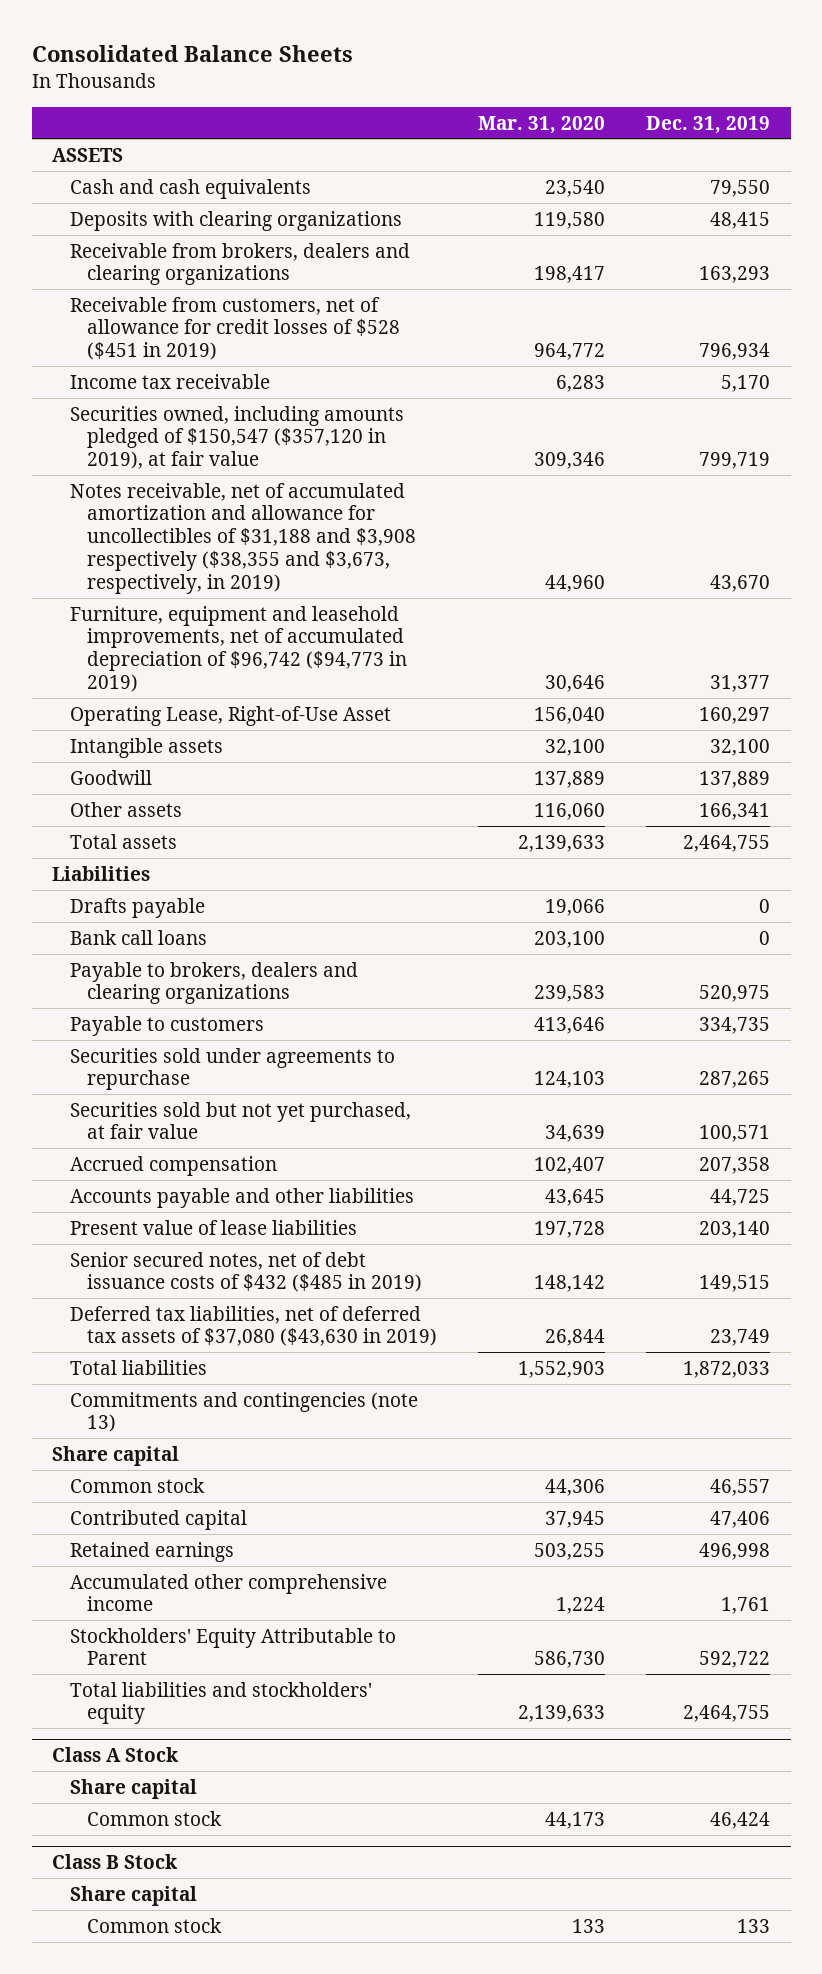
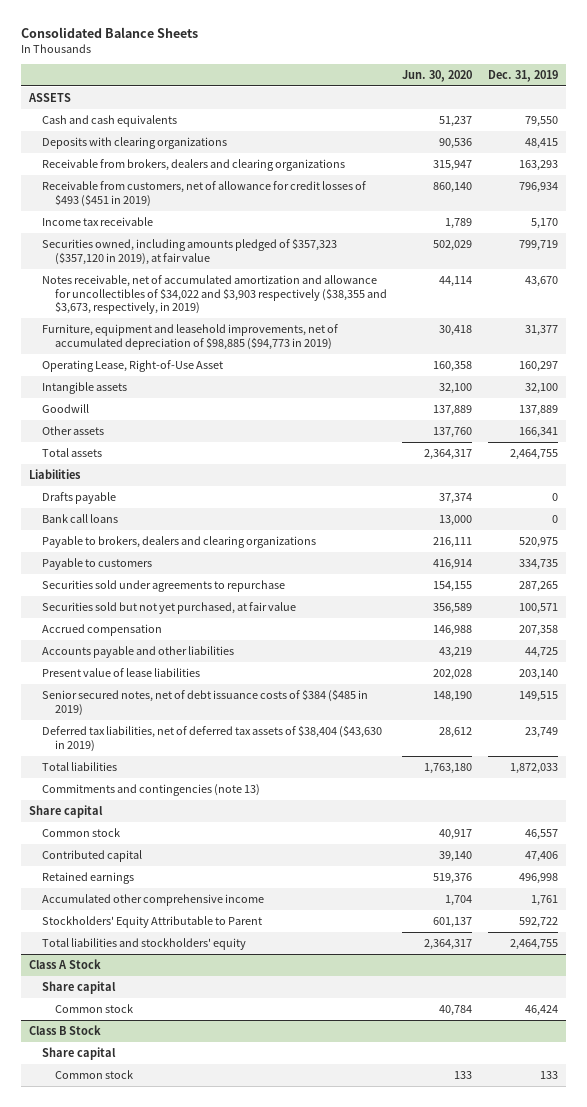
[478,115,606,134] Mar. 31, 2020 -> none
none -> [402,69,473,82] Jun. 30, 2020
[69,296,401,361] Receivable from customers, net of allowance for credit losses of $528 ($451 in 2019) -> [41,180,366,207] Receivable from customers, net of allowance for credit losses of $493 ($451 in 2019)
[69,405,404,470] Securities owned, including amounts pledged of $150,547 ($357,120 in 2019), at fair value -> [41,237,337,265] Securities owned, including amounts pledged of $357,323 ($357,120 in 2019), at fair value
[69,482,417,594] Notes receivable, net of accumulated amortization and allowance for uncollectibles of $31,188 and $3,908 respectively ($38,355 and $3,673, respectively, in 2019) -> [41,274,387,315] Notes receivable, net of accumulated amortization and allowance for uncollectibles of $34,022 and $3,903 respectively ($38,355 and $3,673, respectively, in 2019)
[69,605,408,692] Furniture, equipment and leasehold improvements, net of accumulated depreciation of $96,742 ($94,773 in 2019) -> [41,323,338,350] Furniture, equipment and leasehold improvements, net of accumulated depreciation of $98,885 ($94,773 in 2019)
[69,1251,423,1293] Senior secured notes, net of debt issuance costs of $432 ($485 in 2019) -> [41,688,368,716] Senior secured notes, net of debt issuance costs of $384 ($485 in 2019)
[69,1305,438,1347] Deferred tax liabilities, net of deferred tax assets of $37,080 ($43,630 in 2019) -> [41,724,382,752] Deferred tax liabilities, net of deferred tax assets of $38,404 ($43,630 in 2019)

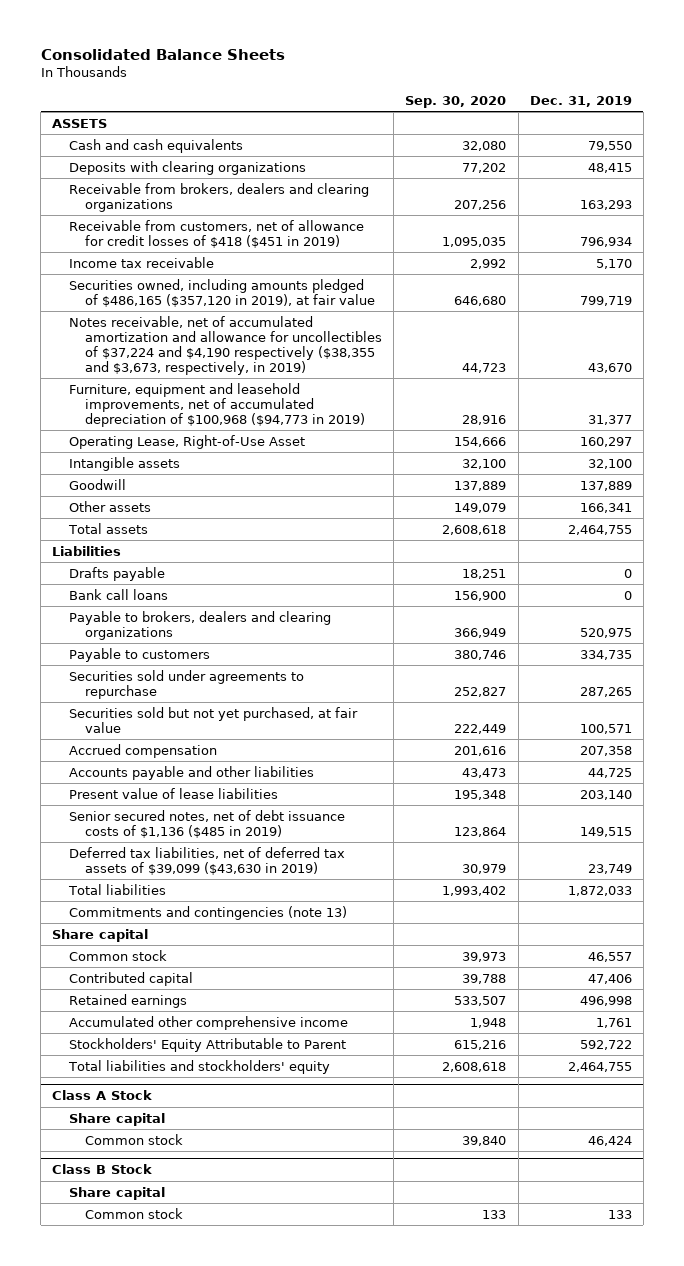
[402,69,473,82] Jun. 30, 2020 -> none
none -> [405,95,507,108] Sep. 30, 2020
[41,180,366,207] Receivable from customers, net of allowance for credit losses of $493 ($451 in 2019) -> [68,219,364,248] Receivable from customers, net of allowance for credit losses of $418 ($451 in 2019)
[41,237,337,265] Securities owned, including amounts pledged of $357,323 ($357,120 in 2019), at fair value -> [68,278,375,307] Securities owned, including amounts pledged of $486,165 ($357,120 in 2019), at fair value
[41,274,387,315] Notes receivable, net of accumulated amortization and allowance for uncollectibles of $34,022 and $3,903 respectively ($38,355 and $3,673, respectively, in 2019) -> [68,315,382,375] Notes receivable, net of accumulated amortization and allowance for uncollectibles of $37,224 and $4,190 respectively ($38,355 and $3,673, respectively, in 2019)
[41,323,338,350] Furniture, equipment and leasehold improvements, net of accumulated depreciation of $98,885 ($94,773 in 2019) -> [68,382,365,427] Furniture, equipment and leasehold improvements, net of accumulated depreciation of $100,968 ($94,773 in 2019)
[41,688,368,716] Senior secured notes, net of debt issuance costs of $384 ($485 in 2019) -> [68,809,345,838] Senior secured notes, net of debt issuance costs of $1,136 ($485 in 2019)
[41,724,382,752] Deferred tax liabilities, net of deferred tax assets of $38,404 ($43,630 in 2019) -> [68,846,345,875] Deferred tax liabilities, net of deferred tax assets of $39,099 ($43,630 in 2019)

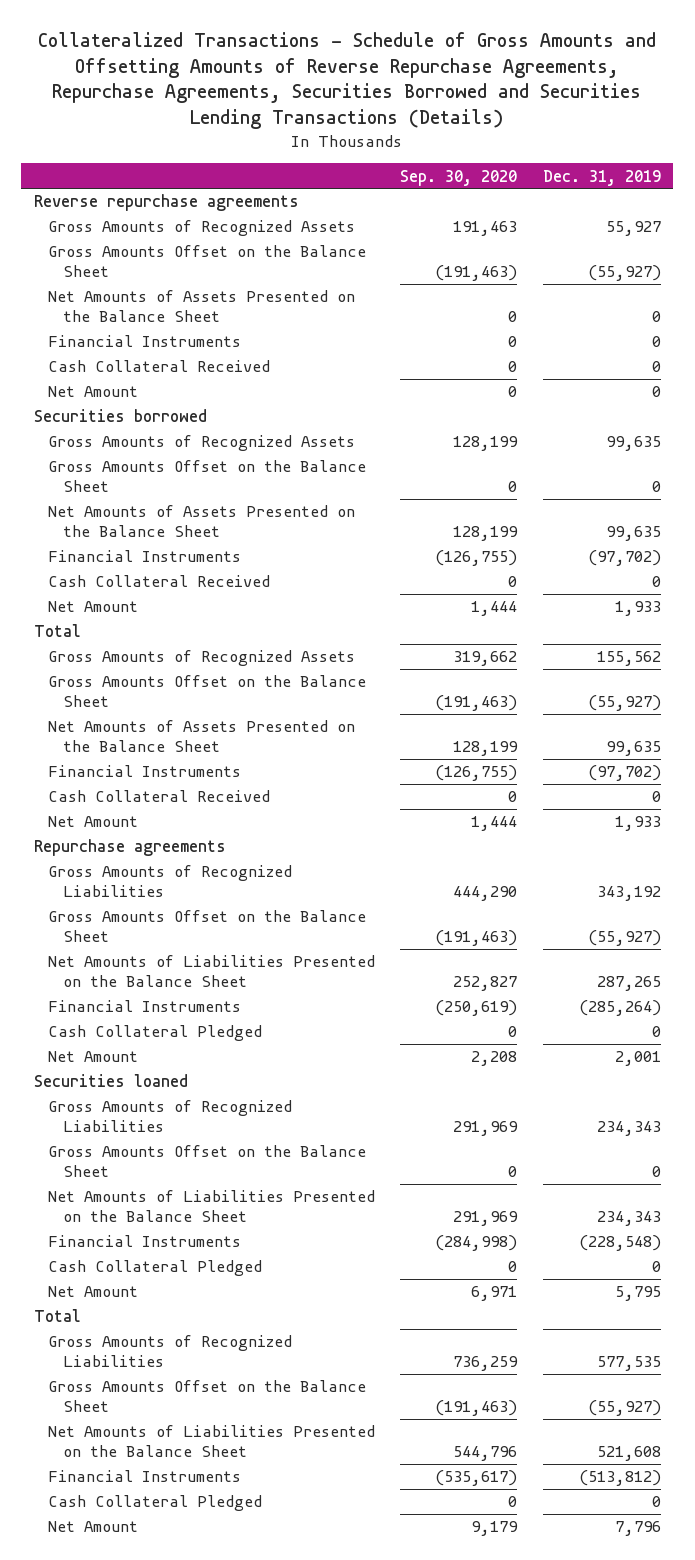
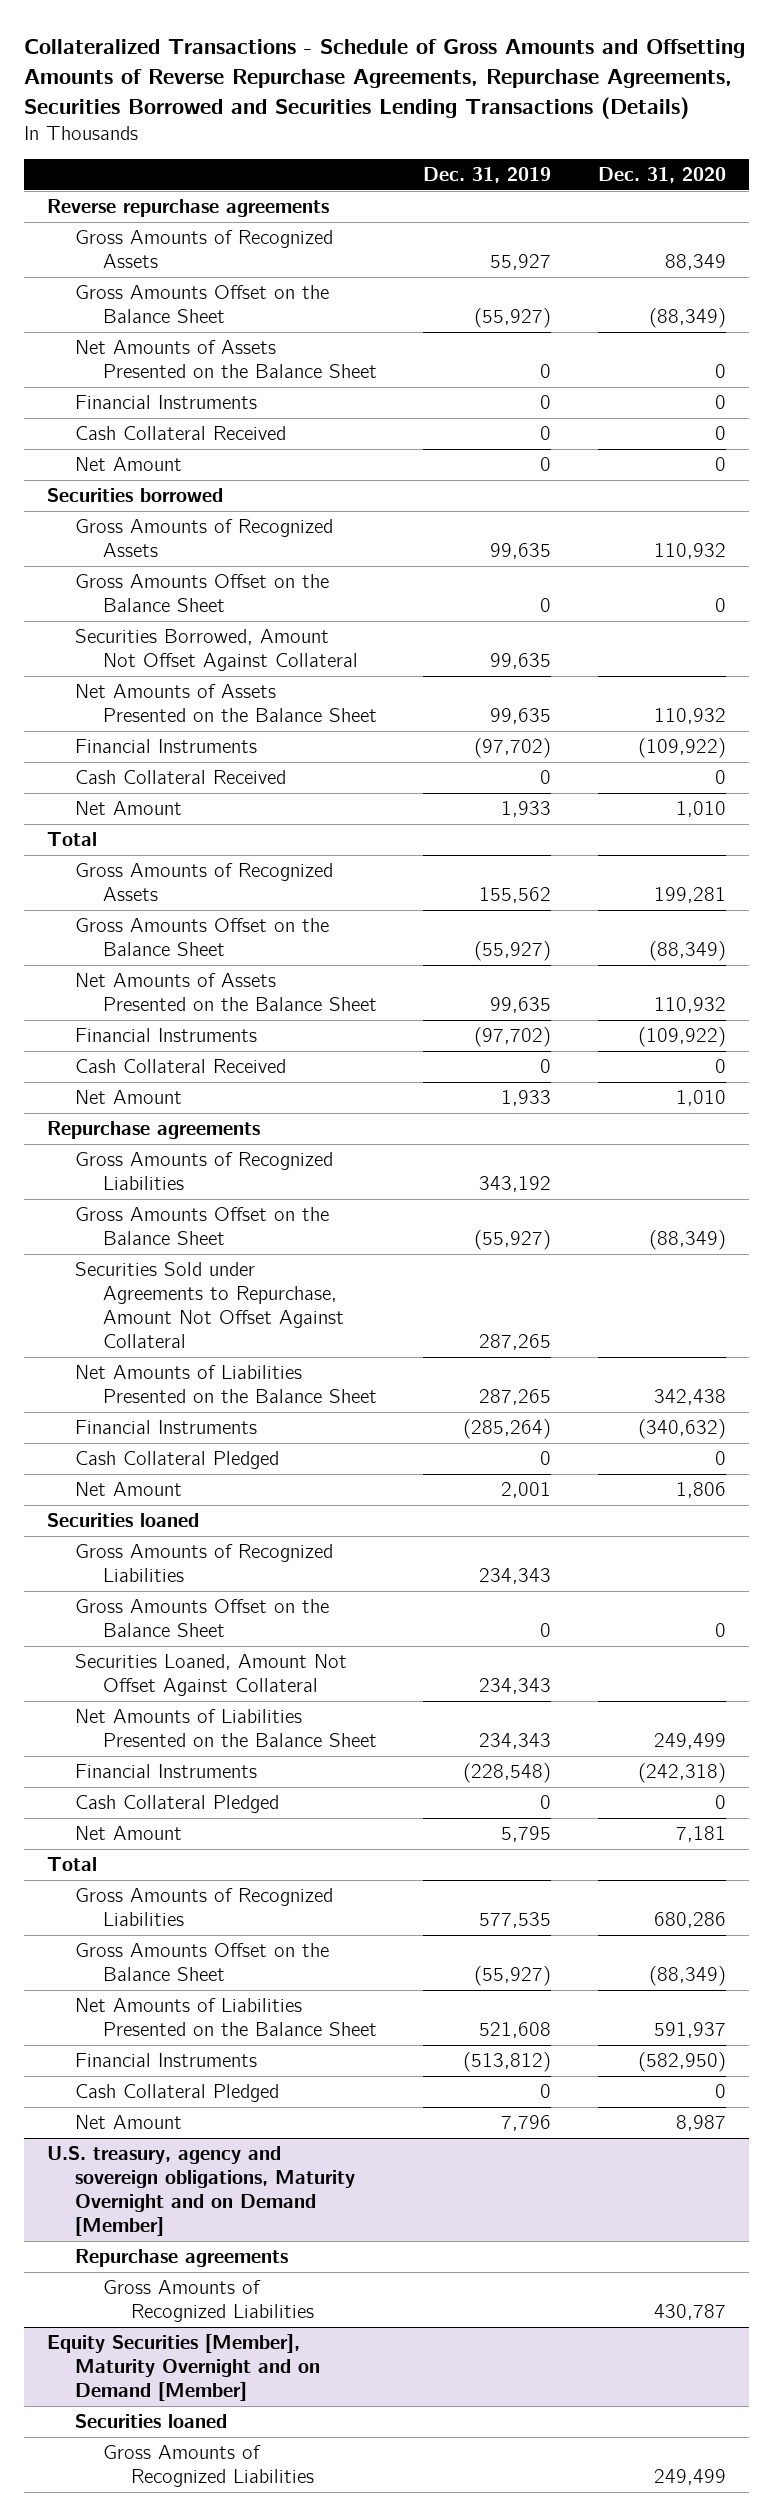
[400,169,518,186] Sep. 30, 2020 -> none
none -> [597,167,726,184] Dec. 31, 2020
none -> [74,629,358,672] Securities Borrowed, Amount Not Offset Against Collateral
none -> [74,1262,344,1349] Securities Sold under Agreements to Repurchase, Amount Not Offset Against Collateral
none -> [74,1654,347,1697] Securities Loaned, Amount Not Offset Against Collateral
none -> [47,2146,355,2237] U.S. treasury, agency and sovereign obligations, Maturity Overnight and on Demand [Member]
none -> [74,2249,288,2268] Repurchase agreements
none -> [102,2280,314,2323] Gross Amounts of Recognized Liabilities
none -> [47,2334,320,2402] Equity Securities [Member], Maturity Overnight and on Demand [Member]
none -> [74,2414,227,2429] Securities loaned
none -> [102,2445,314,2488] Gross Amounts of Recognized Liabilities

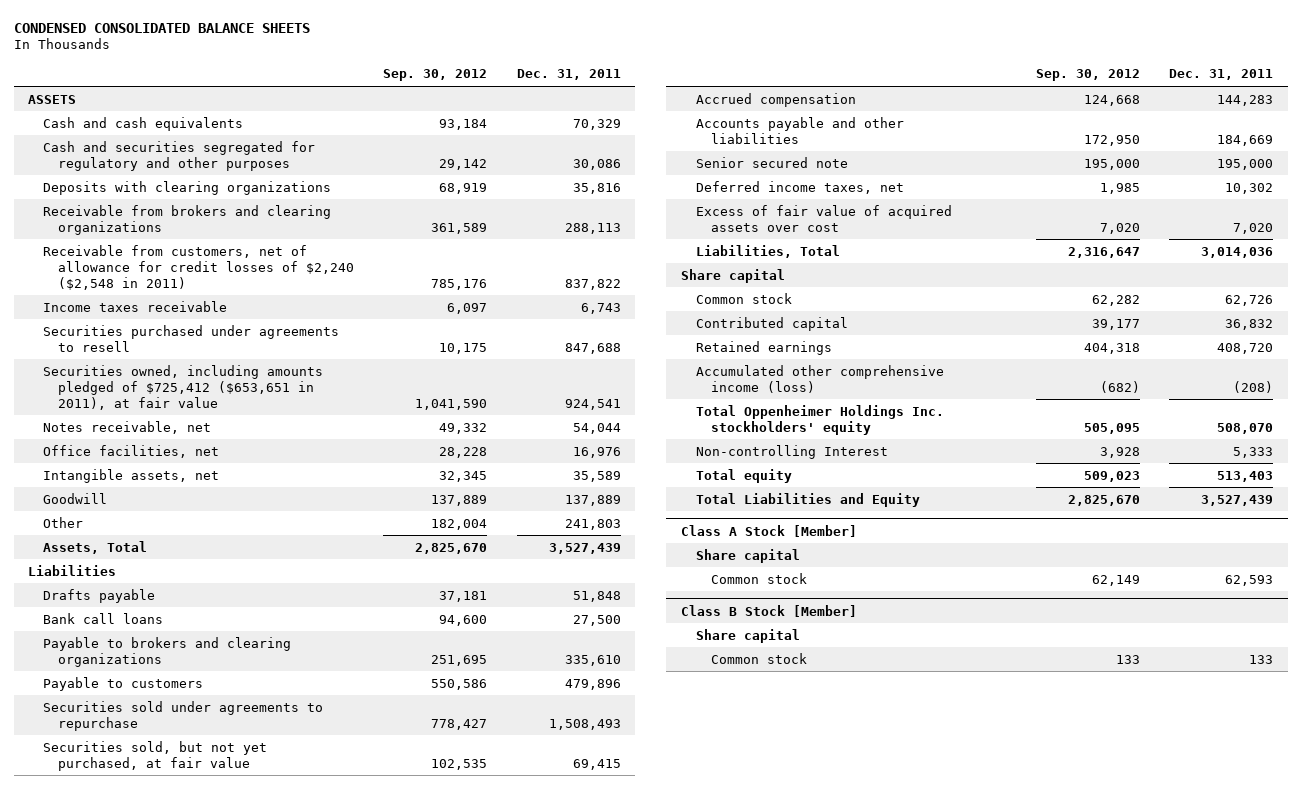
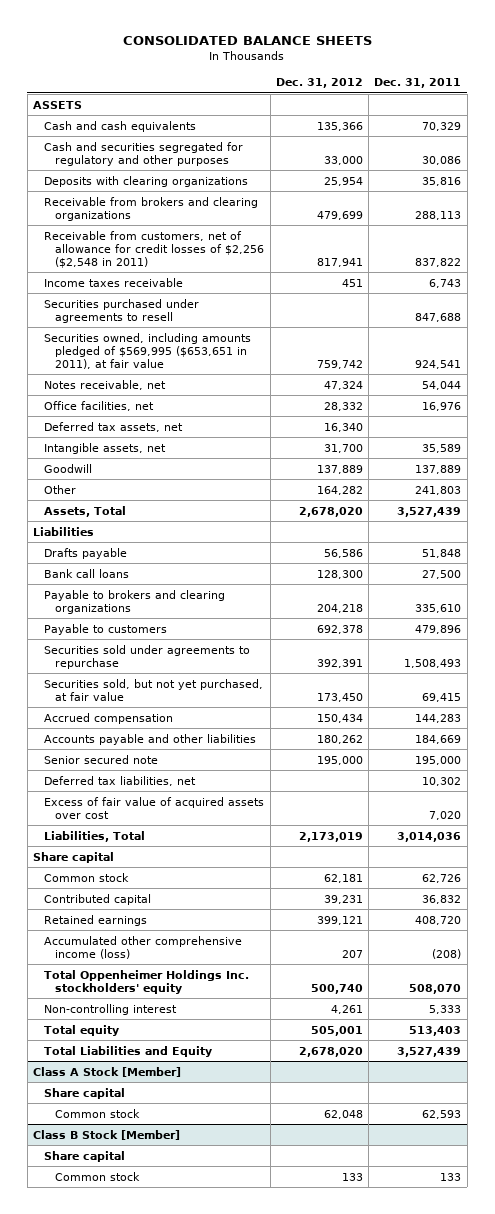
[13,22,310,33] CONDENSED CONSOLIDATED BALANCE SHEETS -> [123,35,373,45] CONSOLIDATED BALANCE SHEETS
[383,69,488,82] Sep. 30, 2012 -> none
none -> [275,78,363,89] Dec. 31, 2012
[43,244,354,290] Receivable from customers, net of allowance for credit losses of $2,240 ($2,548 in 2011) -> [44,230,265,268] Receivable from customers, net of allowance for credit losses of $2,256 ($2,548 in 2011)
[43,364,324,410] Securities owned, including amounts pledged of $725,412 ($653,651 in 2011), at fair value -> [44,332,252,369] Securities owned, including amounts pledged of $569,995 ($653,651 in 2011), at fair value
none -> [44,421,184,432] Deferred tax assets, net
[695,180,904,194] Deferred income taxes, net -> [44,775,197,786] Deferred tax liabilities, net
[695,444,888,459] Non-controlling Interest -> [44,1003,178,1015] Non-controlling interest

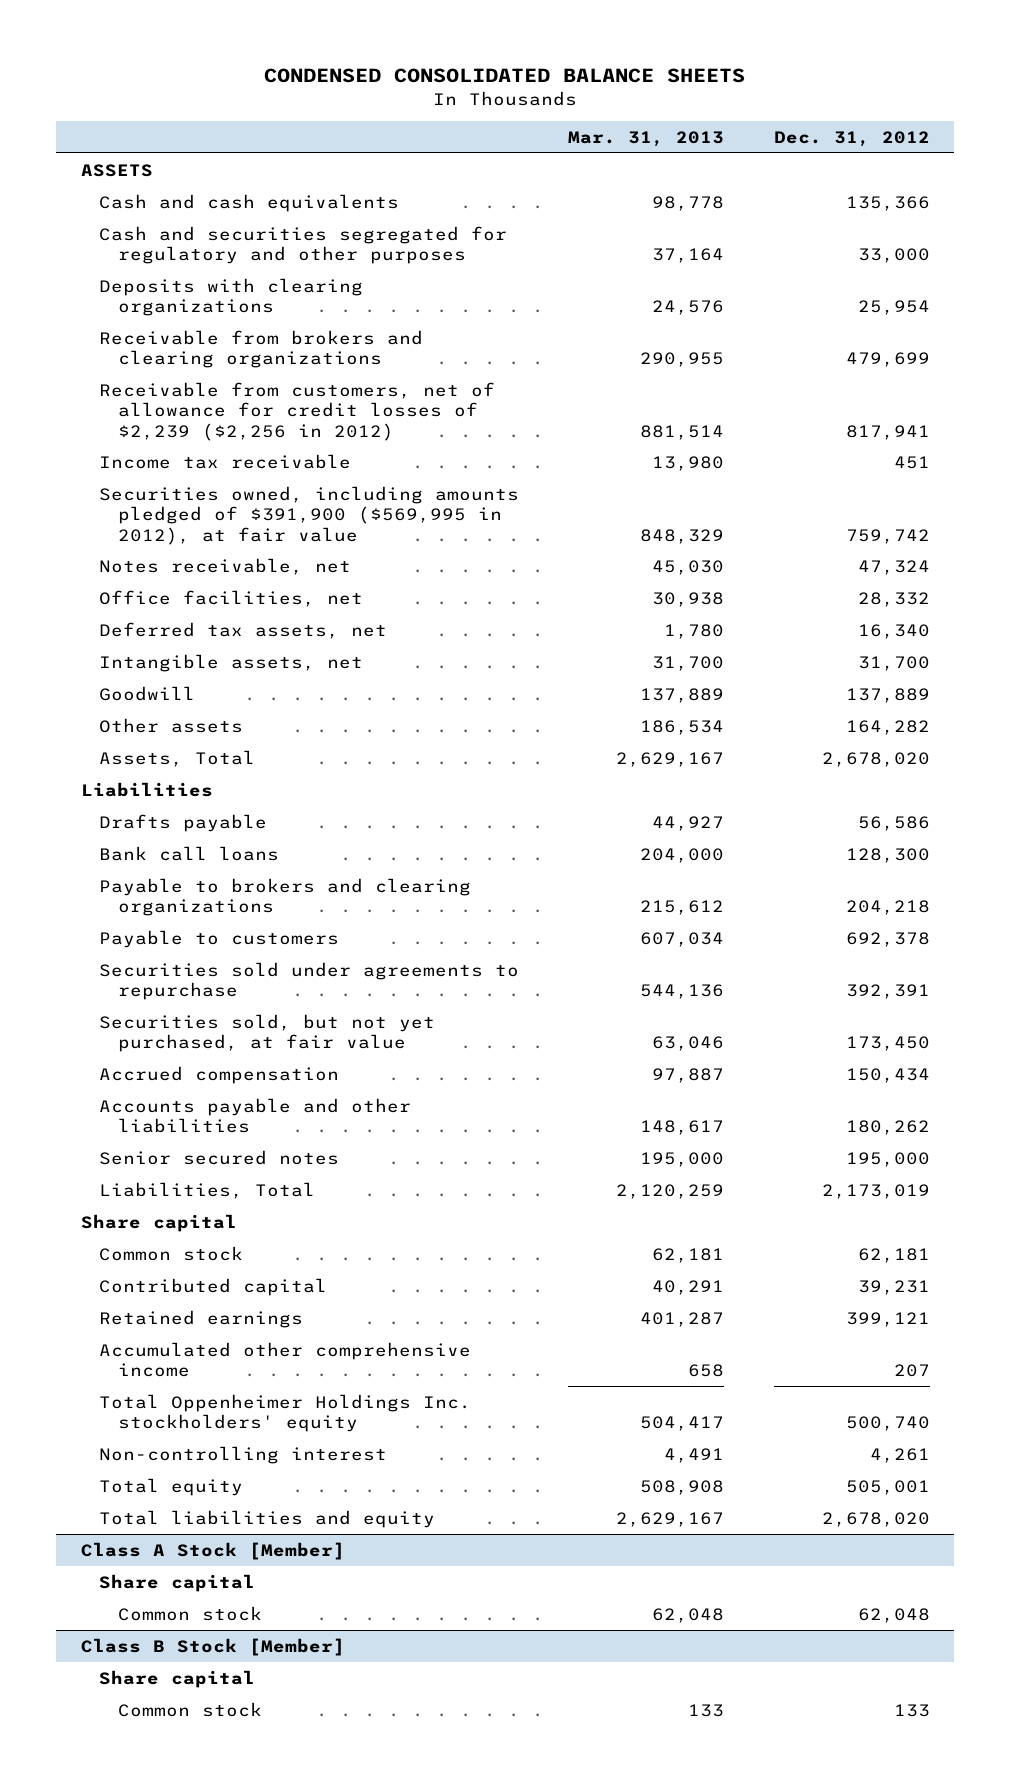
[123,35,373,45] CONSOLIDATED BALANCE SHEETS -> [264,68,746,84] CONDENSED CONSOLIDATED BALANCE SHEETS
[374,78,462,89] Dec. 31, 2011 -> none
none -> [568,130,725,147] Mar. 31, 2013
[44,298,200,323] Securities purchased under agreements to resell -> none
[44,230,265,268] Receivable from customers, net of allowance for credit losses of $2,256 ($2,548 in 2011) -> [99,381,496,441] Receivable from customers, net of allowance for credit losses of $2,239 ($2,256 in 2012)
[44,277,184,287] Income taxes receivable -> [99,453,352,469] Income tax receivable
[44,332,252,369] Securities owned, including amounts pledged of $569,995 ($653,651 in 2011), at fair value -> [99,485,520,545] Securities owned, including amounts pledged of $391,900 ($569,995 in 2012), at fair value
[44,484,77,494] Other -> [99,717,244,733] Other assets
[44,775,197,786] Deferred tax liabilities, net -> none
[44,796,265,819] Excess of fair value of acquired assets over cost -> none
[44,754,159,764] Senior secured note -> [99,1149,340,1165] Senior secured notes
[44,935,243,959] Accumulated other comprehensive income (loss) -> [99,1341,472,1378] Accumulated other comprehensive income
[44,1045,213,1057] Total Liabilities and Equity -> [99,1509,436,1528] Total liabilities and equity

